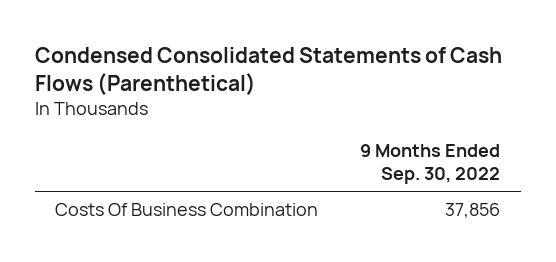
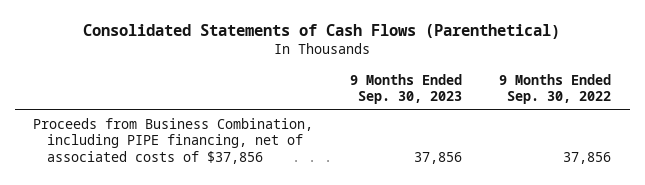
[34,46,502,95] Condensed Consolidated Statements of Cash Flows (Parenthetical) -> [83,23,561,39] Consolidated Statements of Cash Flows (Parenthetical)
none -> [350,73,463,105] 9 Months Ended Sep. 30, 2023
[55,203,319,217] Costs Of Business Combination -> [33,117,314,164] Proceeds from Business Combination, including PIPE financing, net of associated costs of $37,856

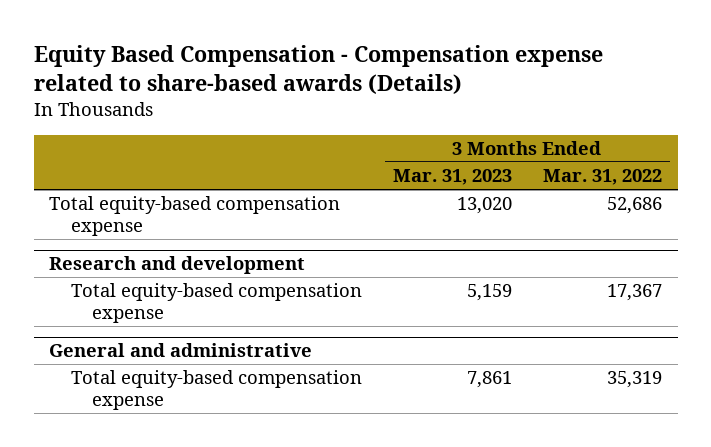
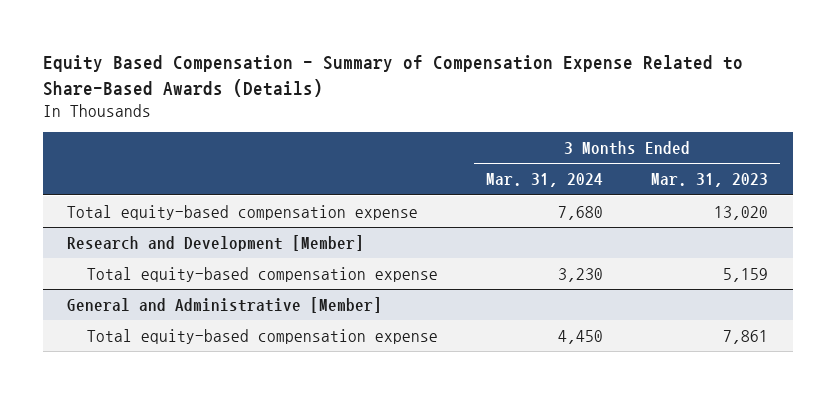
[33,45,603,95] Equity Based Compensation - Compensation expense related to share-based awards (Details) -> [42,55,743,97] Equity Based Compensation - Summary of Compensation Expense Related to Share-Based Awards (Details)
[542,169,662,186] Mar. 31, 2022 -> none
none -> [485,173,603,188] Mar. 31, 2024
[49,256,306,275] Research and development -> [66,234,364,251] Research and Development [Member]
[49,343,313,358] General and administrative -> [66,296,382,313] General and Administrative [Member]

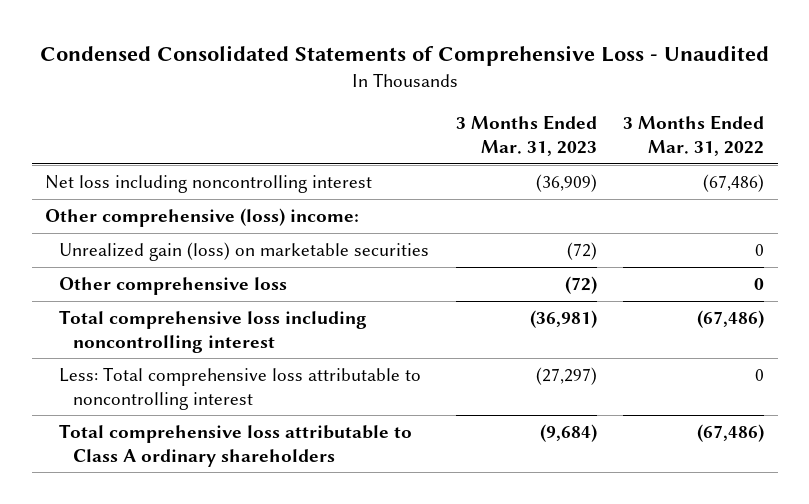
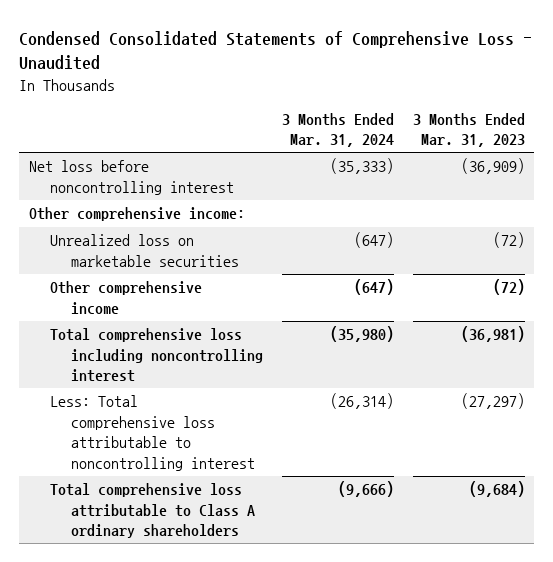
[623,115,765,157] 3 Months Ended Mar. 31, 2022 -> none
none -> [281,112,394,148] 3 Months Ended Mar. 31, 2024
[44,175,372,194] Net loss including noncontrolling interest -> [28,160,234,195] Net loss before noncontrolling interest
[44,208,359,228] Other comprehensive (loss) income: -> [28,207,245,222] Other comprehensive income:
[59,242,430,262] Unrealized gain (loss) on marketable securities -> [49,234,240,267] Unrealized loss on marketable securities
[59,277,288,296] Other comprehensive loss -> [49,281,202,315] Other comprehensive income

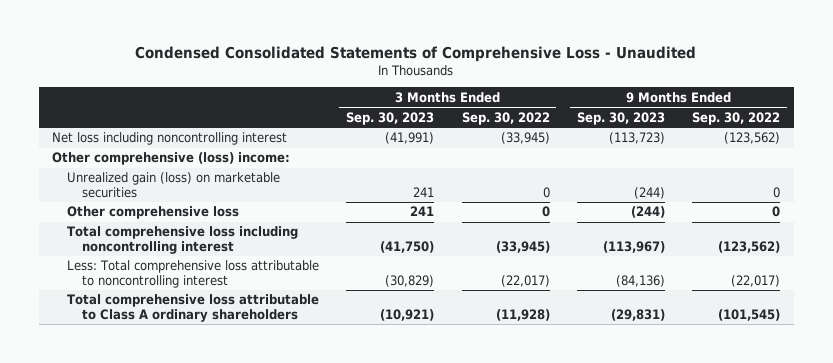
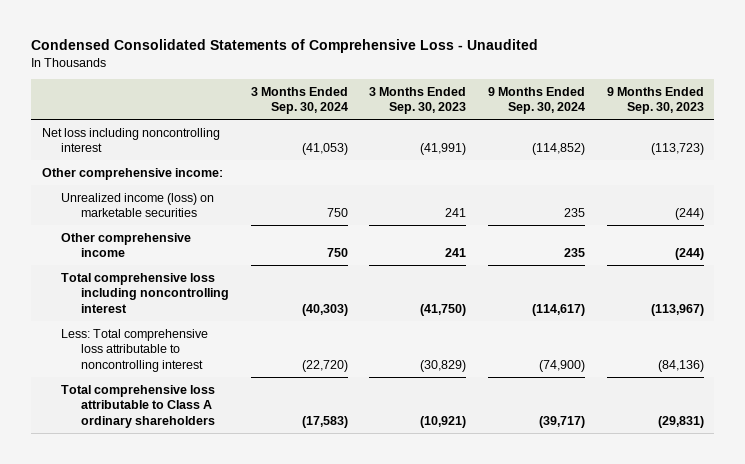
[461,111,550,125] Sep. 30, 2022 -> none
[692,111,781,125] Sep. 30, 2022 -> none
none -> [250,86,348,115] 3 Months Ended Sep. 30, 2024
none -> [487,86,585,115] 9 Months Ended Sep. 30, 2024
[52,152,291,166] Other comprehensive (loss) income: -> [41,167,223,180] Other comprehensive income:
[66,172,280,198] Unrealized gain (loss) on marketable securities -> [61,192,215,218] Unrealized income (loss) on marketable securities
[66,206,239,220] Other comprehensive loss -> [61,232,192,258] Other comprehensive income

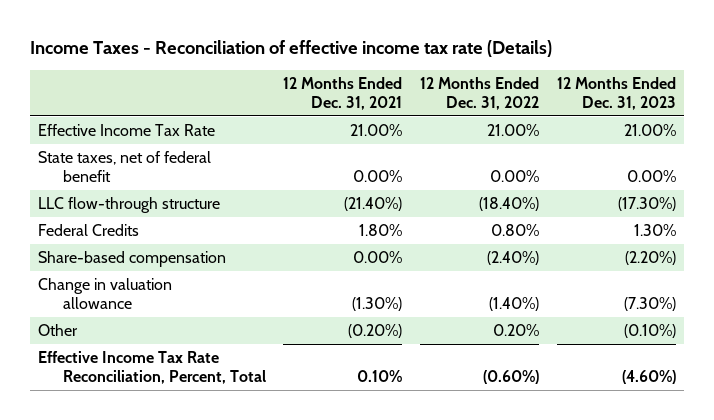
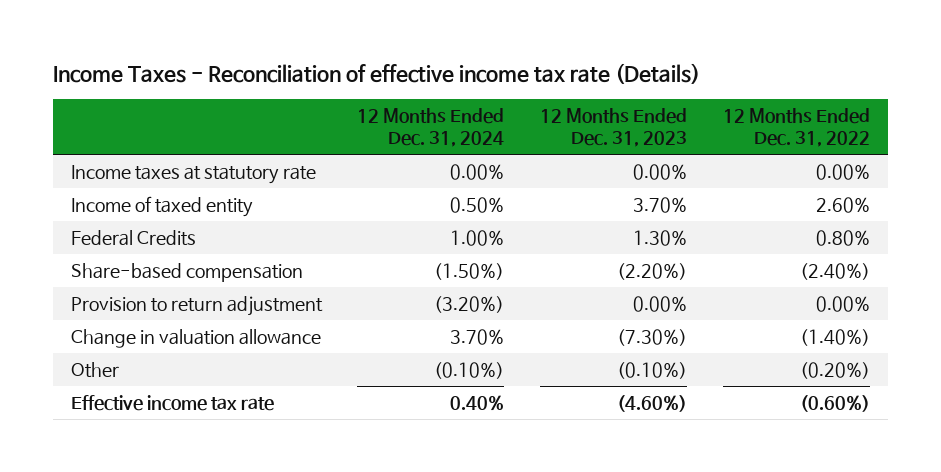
[283,77,403,111] 12 Months Ended Dec. 31, 2021 -> none
none -> [357,108,505,148] 12 Months Ended Dec. 31, 2024
[38,150,212,182] State taxes, net of federal benefit -> none
[38,196,221,213] LLC flow-through structure -> none
[38,123,216,136] Effective Income Tax Rate -> [70,164,316,184] Income taxes at statutory rate
[487,123,540,136] 21.00% -> [816,163,871,180] 0.00%
[623,123,676,136] 21.00% -> [633,163,688,180] 0.00%
none -> [70,195,253,217] Income of taxed entity
none -> [70,295,323,316] Provision to return adjustment
[493,323,540,336] 0.20% -> [800,361,871,379] (0.20%)
[38,350,266,384] Effective Income Tax Rate Reconciliation, Percent, Total -> [70,394,274,411] Effective income tax rate

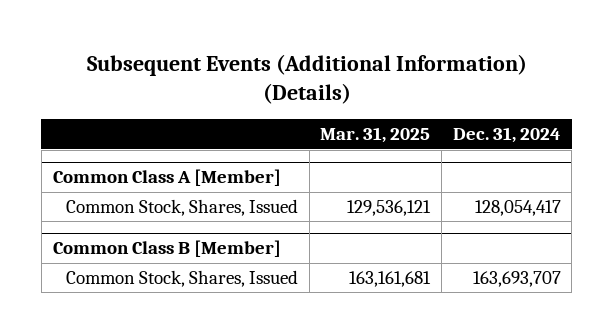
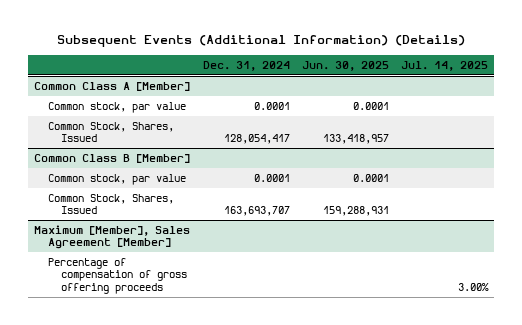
[320,127,431,144] Mar. 31, 2025 -> none
none -> [301,60,389,71] Jun. 30, 2025
none -> [401,60,489,71] Jul. 14, 2025
none -> [47,101,186,113] Common stock, par value
none -> [47,173,186,185] Common stock, par value
none -> [34,224,191,250] Maximum [Member], Sales Agreement [Member]
none -> [47,257,187,294] Percentage of compensation of gross offering proceeds

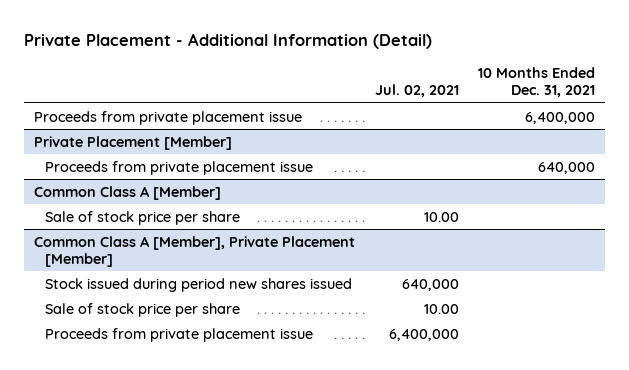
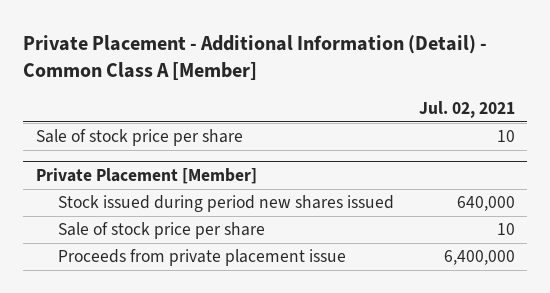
[23,33,432,50] Private Placement - Additional Information (Detail) -> [23,35,488,80] Private Placement - Additional Information (Detail) - Common Class A [Member]
[478,67,596,98] 10 Months Ended Dec. 31, 2021 -> none
[33,110,302,125] Proceeds from private placement issue -> none
none -> [35,129,243,147] Sale of stock price per share
[45,160,314,175] Proceeds from private placement issue -> none
[33,185,221,200] Common Class A [Member] -> none
[45,210,241,225] Sale of stock price per share -> none
[33,235,355,267] Common Class A [Member], Private Placement [Member] -> none
[423,303,459,314] 10.00 -> [496,223,515,236] 10

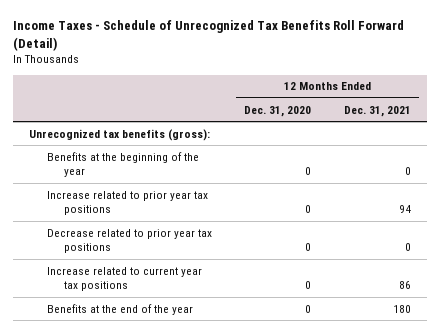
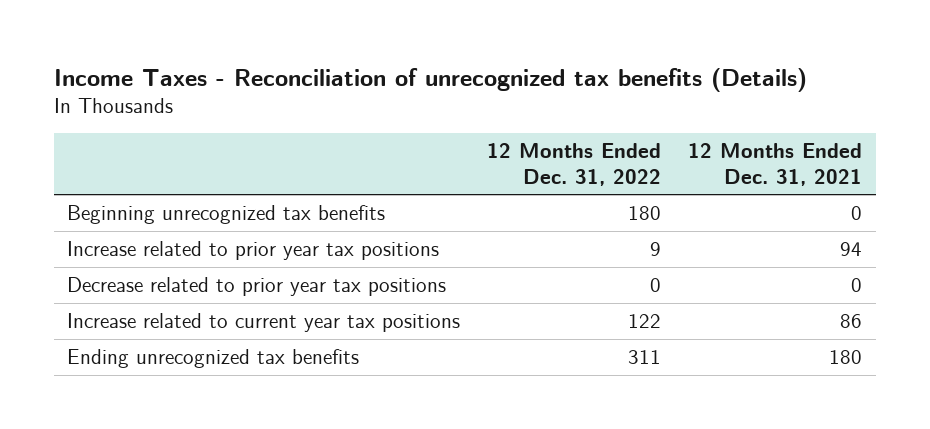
[12,20,404,51] Income Taxes - Schedule of Unrecognized Tax Benefits Roll Forward (Detail) -> [54,67,808,92] Income Taxes - Reconciliation of unrecognized tax benefits (Details)
[244,105,312,117] Dec. 31, 2020 -> none
none -> [487,143,662,186] 12 Months Ended Dec. 31, 2022
[28,128,210,141] Unrecognized tax benefits (gross): -> none
[46,151,199,177] Benefits at the beginning of the year -> [67,205,386,225] Beginning unrecognized tax benefits
[46,303,193,315] Benefits at the end of the year -> [67,349,360,369] Ending unrecognized tax benefits

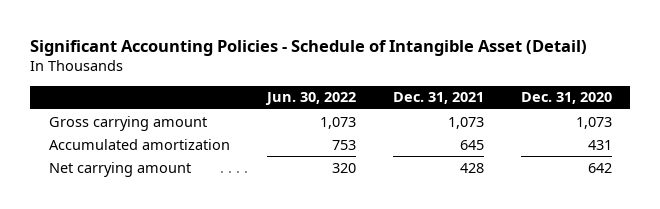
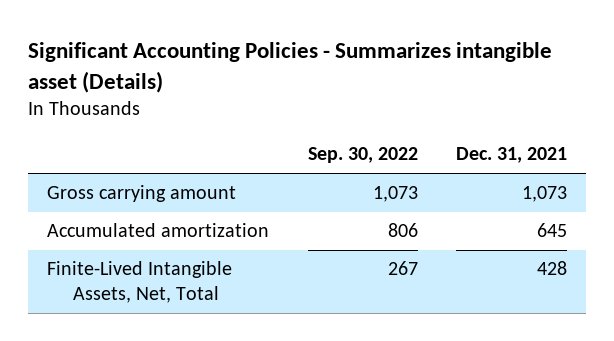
[30,40,588,57] Significant Accounting Policies - Schedule of Intangible Asset (Detail) -> [28,42,553,93] Significant Accounting Policies - Summarizes intangible asset (Details)
[264,92,356,106] Jun. 30, 2022 -> none
[520,92,612,105] Dec. 31, 2020 -> none
none -> [307,147,418,164] Sep. 30, 2022
[48,161,191,177] Net carrying amount -> [47,261,233,304] Finite-Lived Intangible Assets, Net, Total

